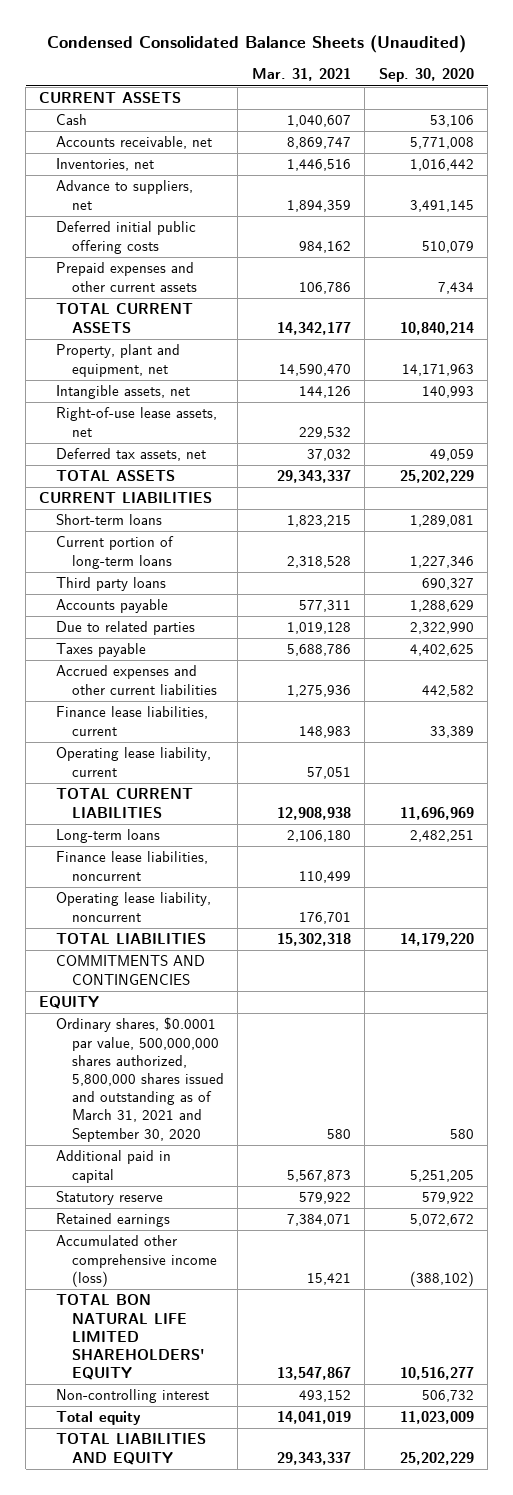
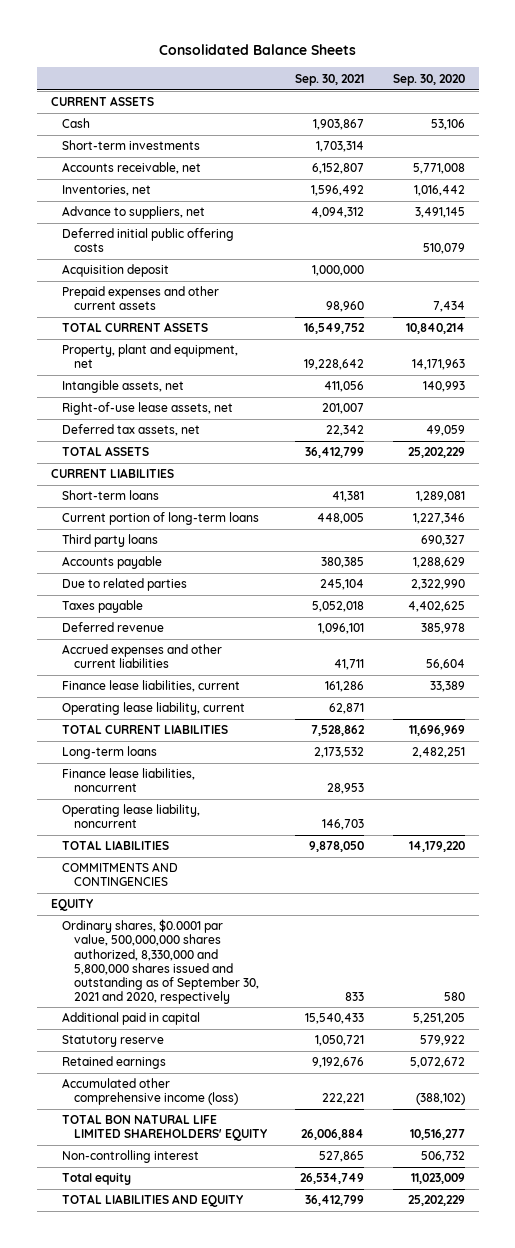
[46,35,466,54] Condensed Consolidated Balance Sheets (Unaudited) -> [158,44,356,56] Consolidated Balance Sheets
[251,68,351,82] Mar. 31, 2021 -> none
none -> [295,73,365,86] Sep. 30, 2021
none -> [62,140,201,151] Short-term investments
none -> [62,264,170,278] Acquisition deposit
none -> [62,622,165,633] Deferred revenue
[421,684,474,697] 442,582 -> [425,659,465,671] 56,604
[55,1017,224,1142] Ordinary shares, $0.0001 par value, 500,000,000 shares authorized, 5,800,000 shares issued and outstanding as of March 31, 2021 and September 30, 2020 -> [62,919,259,1004] Ordinary shares, $0.0001 par value, 500,000,000 shares authorized, 8,330,000 and 5,800,000 shares issued and outstanding as of September 30, 2021 and 2020, respectively

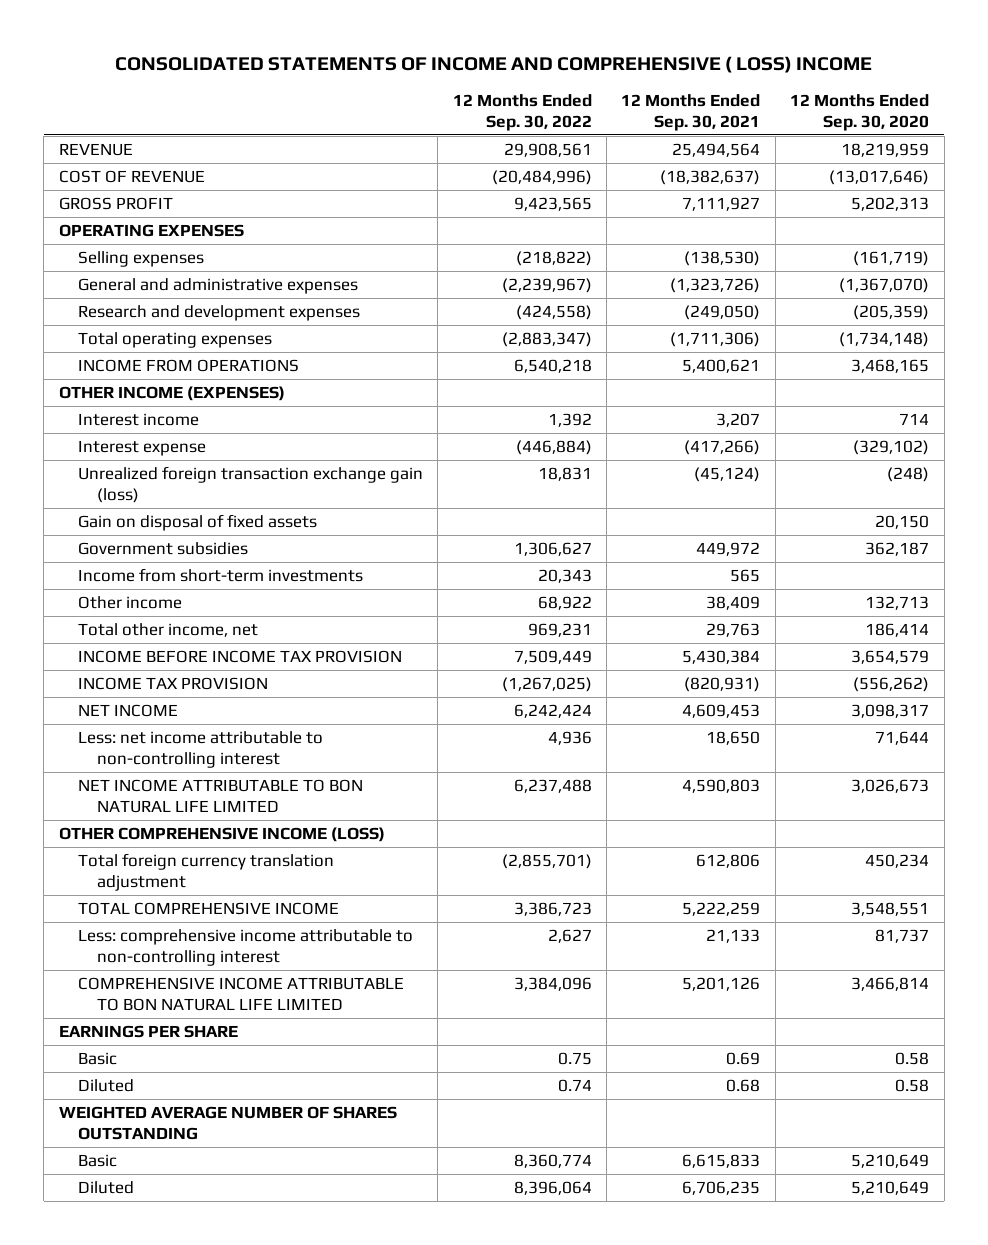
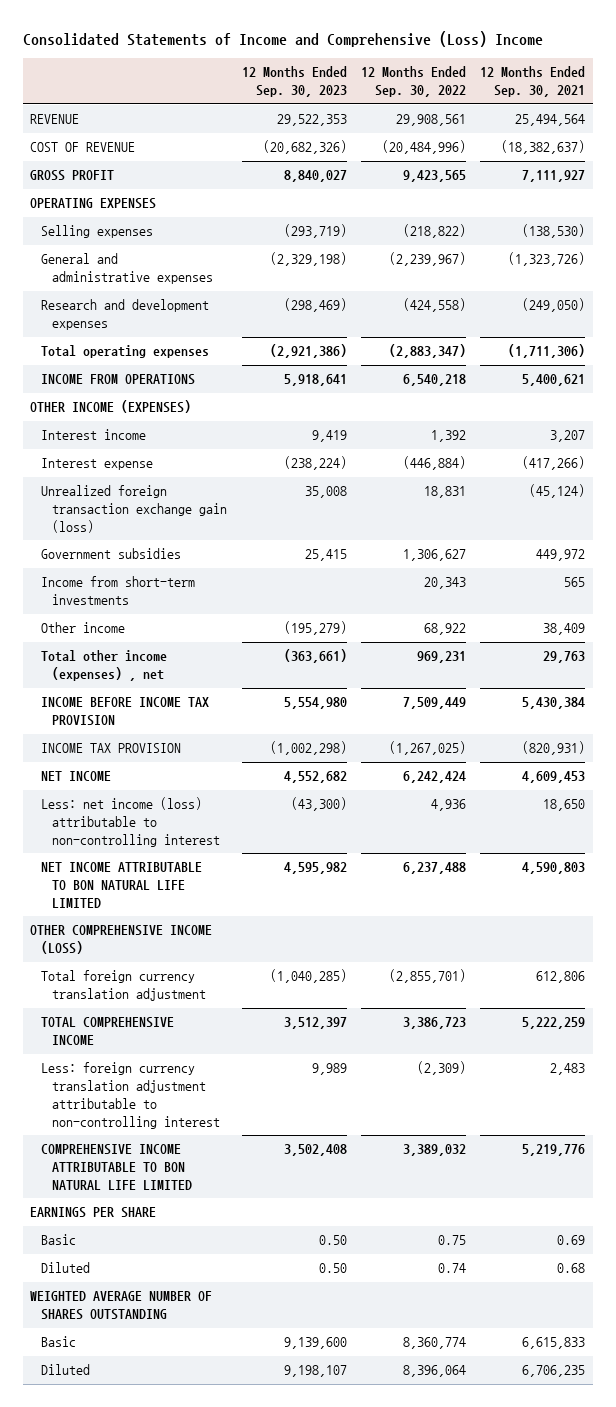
[114,55,872,73] CONSOLIDATED STATEMENTS OF INCOME AND COMPREHENSIVE ( LOSS) INCOME -> [22,31,543,48] Consolidated Statements of Income and Comprehensive (Loss) Income
[790,93,930,131] 12 Months Ended Sep. 30, 2020 -> none
none -> [241,66,347,98] 12 Months Ended Sep. 30, 2023
[77,513,317,531] Gain on disposal of fixed assets -> none
[77,622,258,637] Total other income, net -> [41,650,168,682] Total other income (expenses) , net
[77,730,323,768] Less: net income attributable to non-controlling interest -> [41,797,221,847] Less: net income (loss) attributable to non-controlling interest
[77,928,413,966] Less: comprehensive income attributable to non-controlling interest -> [41,1062,221,1129] Less: foreign currency translation adjustment attributable to non-controlling interest
[547,928,592,943] 2,627 -> [417,1061,467,1076] (2,309)
[706,928,761,943] 21,133 -> [550,1063,586,1076] 2,483
[513,976,592,991] 3,384,096 -> [403,1144,467,1157] 3,389,032
[682,976,761,991] 5,201,126 -> [522,1144,586,1157] 5,219,776

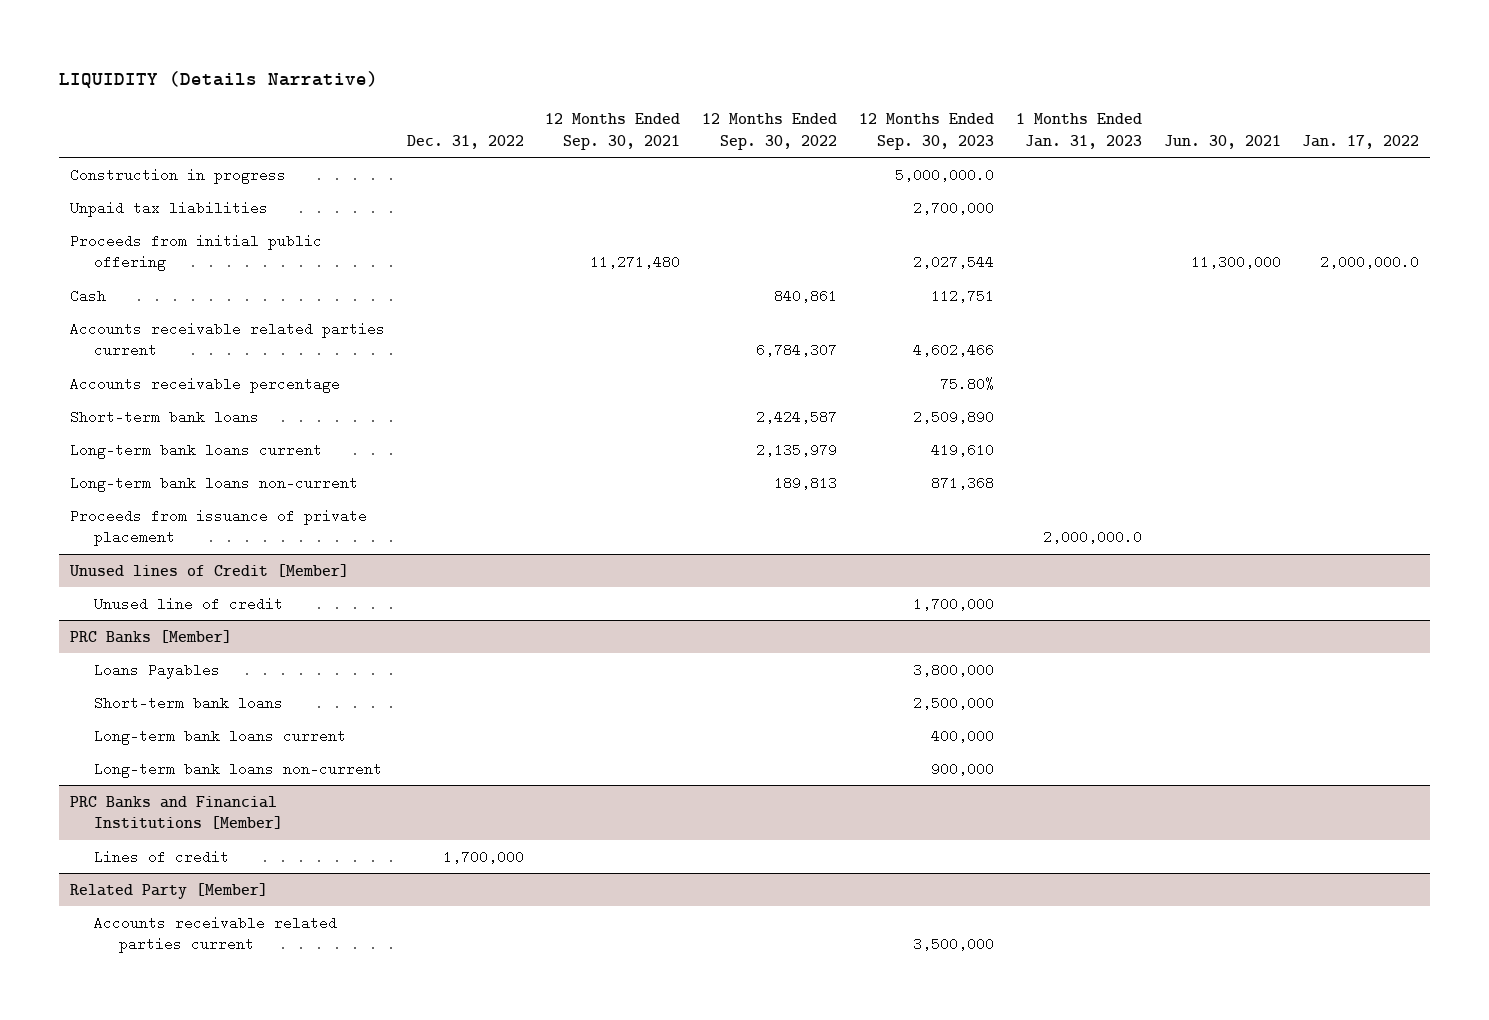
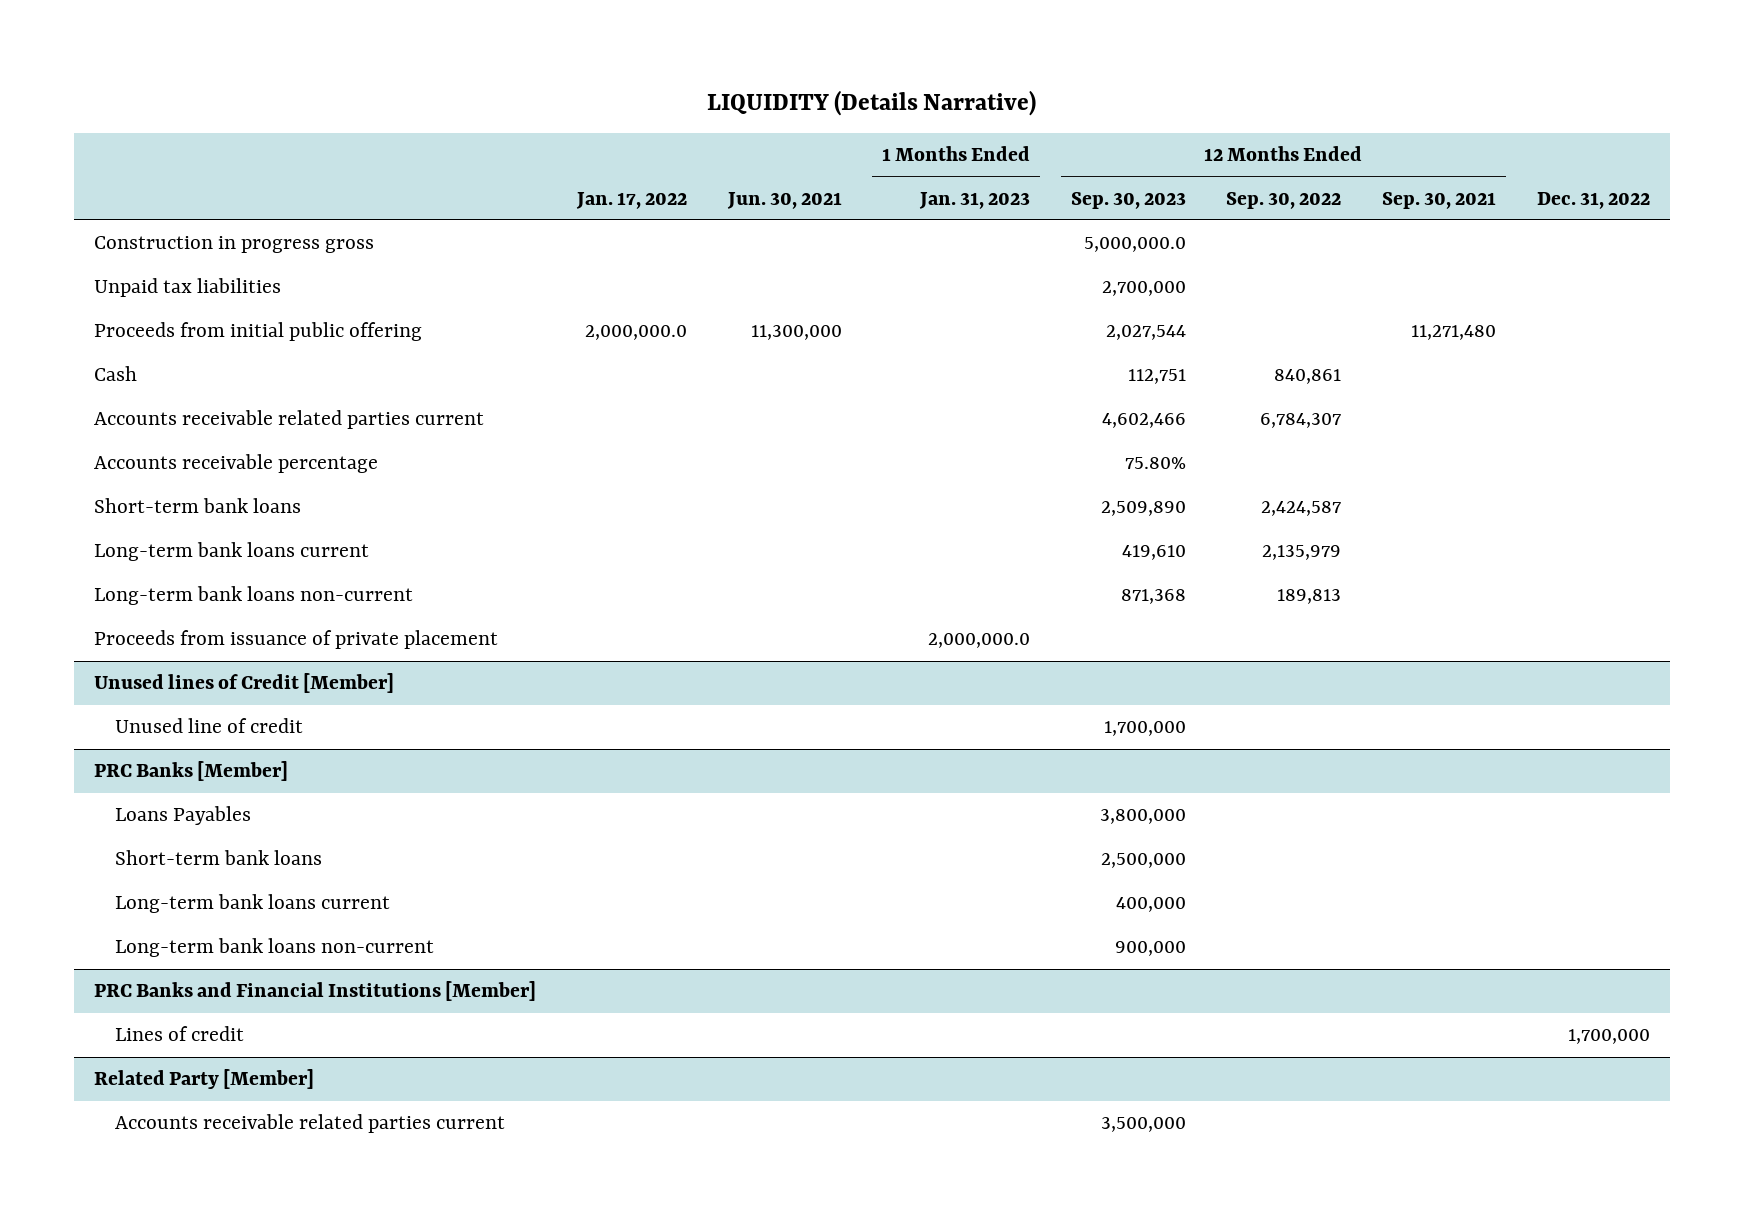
[69,167,286,184] Construction in progress -> [94,236,375,254] Construction in progress gross

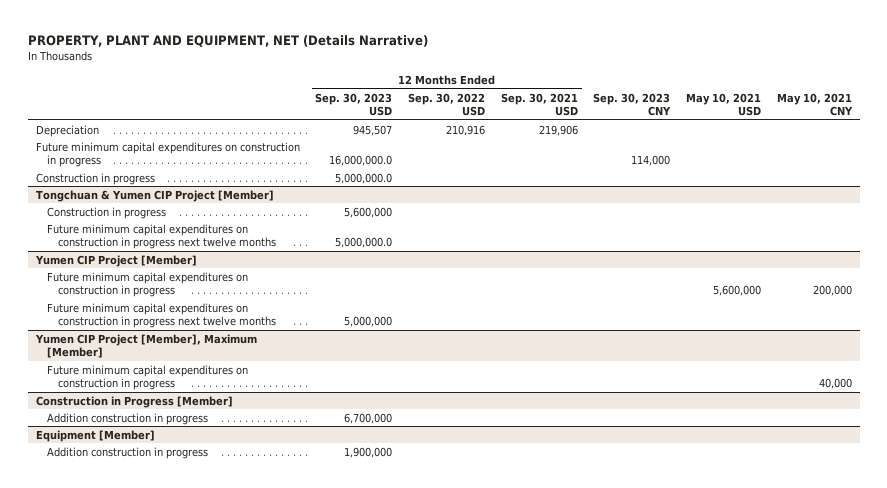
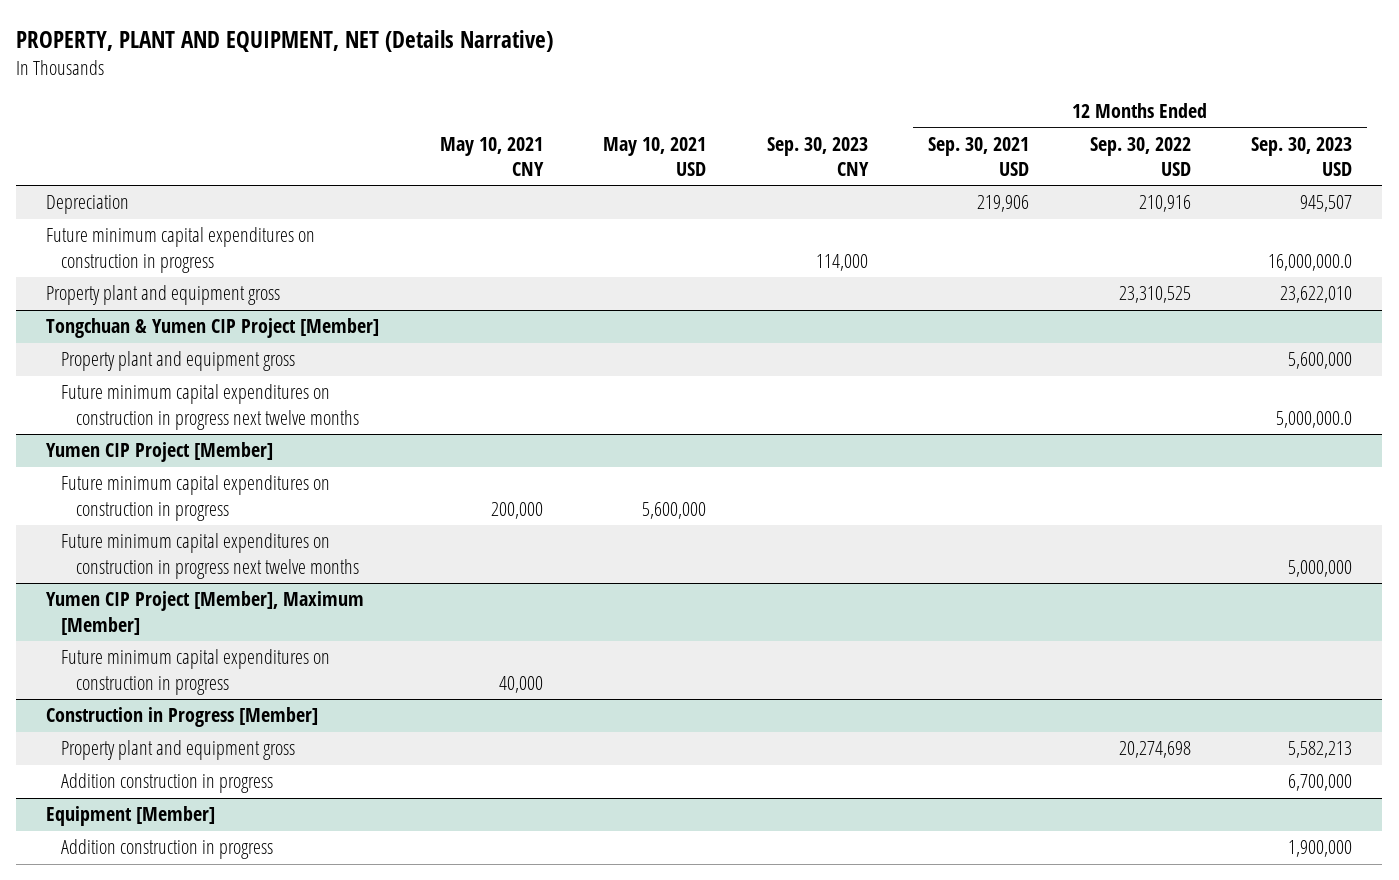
[35,172,155,185] Construction in progress -> none
none -> [46,285,281,306] Property plant and equipment gross
[46,206,166,219] Construction in progress -> none
none -> [61,351,296,372] Property plant and equipment gross
none -> [61,740,296,761] Property plant and equipment gross

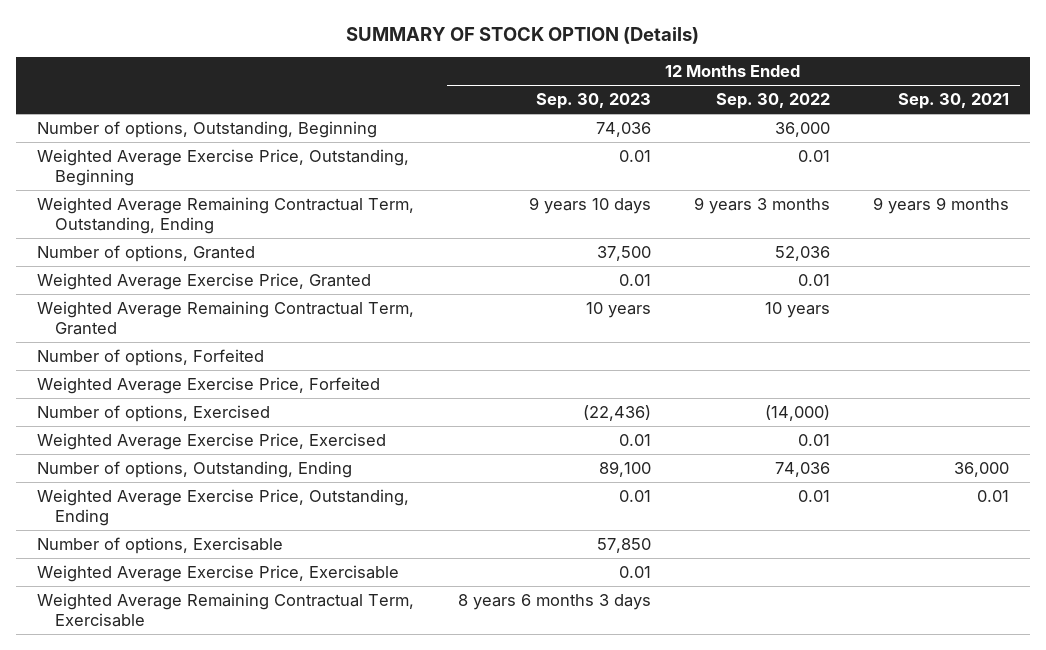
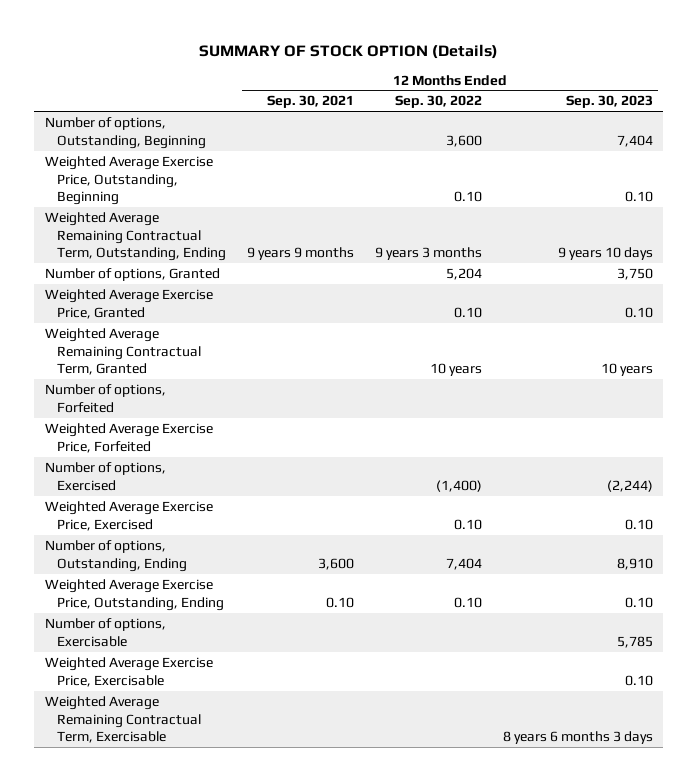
[595,121,651,137] 74,036 -> [616,134,653,147] 7,404
[774,121,830,137] 36,000 -> [445,134,482,147] 3,600
[618,149,651,162] 0.01 -> [624,191,653,203] 0.10
[797,149,830,162] 0.01 -> [453,191,482,203] 0.10
[596,245,651,261] 37,500 -> [616,268,653,281] 3,750
[774,245,830,261] 52,036 -> [445,268,482,281] 5,204
[618,273,651,286] 0.01 -> [624,306,653,318] 0.10
[797,273,830,286] 0.01 -> [453,306,482,318] 0.10
[582,404,651,421] (22,436) -> [606,479,653,492] (2,244)
[764,404,830,421] (14,000) -> [435,479,482,492] (1,400)
[618,433,651,446] 0.01 -> [624,518,653,530] 0.10
[797,433,830,446] 0.01 -> [453,518,482,530] 0.10
[598,460,651,477] 89,100 -> [616,557,653,570] 8,910
[774,461,830,477] 74,036 -> [445,557,482,570] 7,404
[953,461,1009,477] 36,000 -> [318,557,355,570] 3,600
[618,489,651,502] 0.01 -> [624,596,653,608] 0.10
[797,489,830,502] 0.01 -> [453,596,482,608] 0.10
[976,489,1009,502] 0.01 -> [326,596,355,608] 0.10
[596,537,651,553] 57,850 -> [616,635,653,648] 5,785
[618,565,651,578] 0.01 -> [624,674,653,686] 0.10

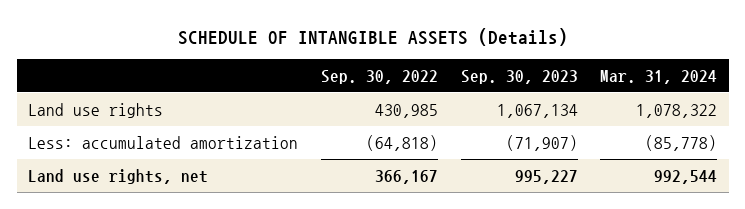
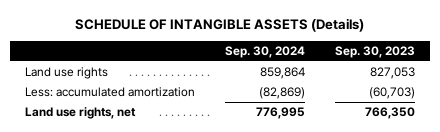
[320,69,438,84] Sep. 30, 2022 -> none
[600,69,718,84] Mar. 31, 2024 -> none
none -> [225,45,306,58] Sep. 30, 2024
[496,103,578,118] 1,067,134 -> [370,67,416,80] 827,053
[505,134,578,151] (71,907) -> [369,87,416,100] (60,703)
[514,169,578,184] 995,227 -> [365,107,416,120] 766,350

